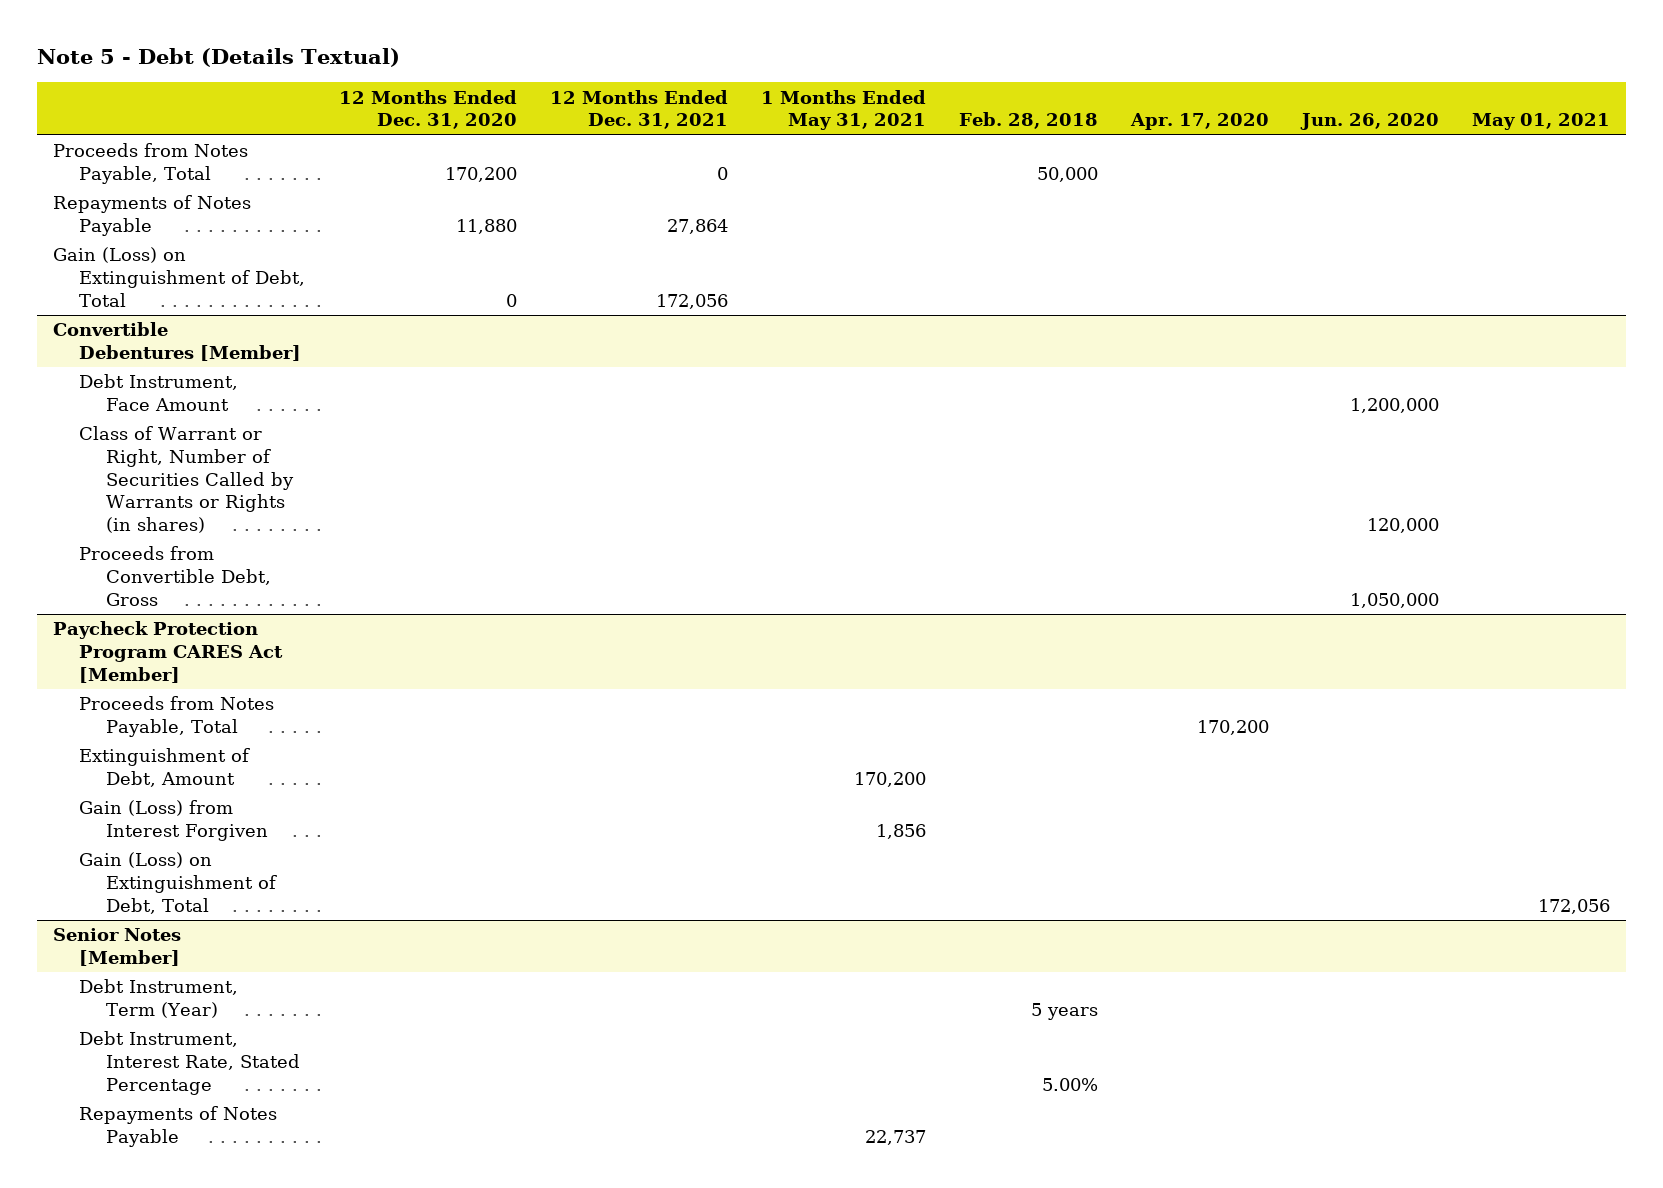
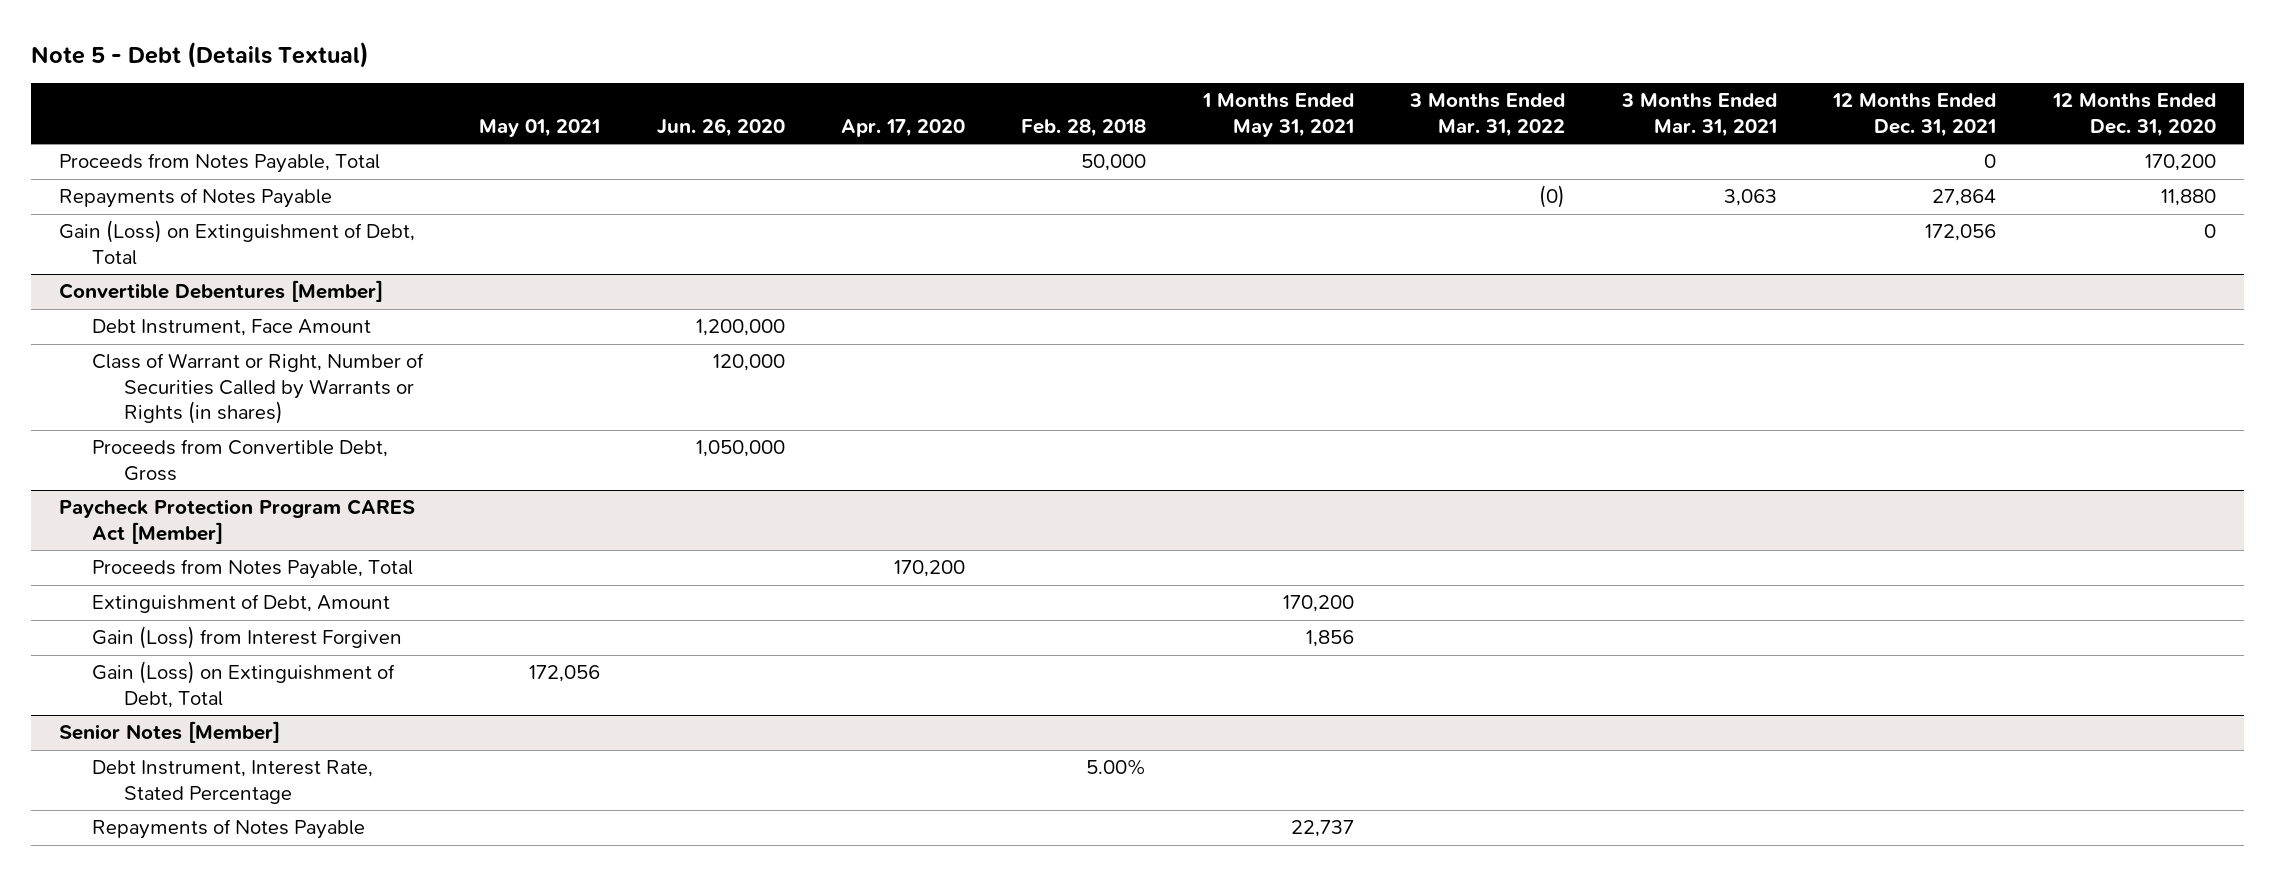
none -> [1409,93,1566,137] 3 Months Ended Mar. 31, 2022
none -> [1620,93,1777,137] 3 Months Ended Mar. 31, 2021
[79,979,239,1019] Debt Instrument, Term (Year) -> none

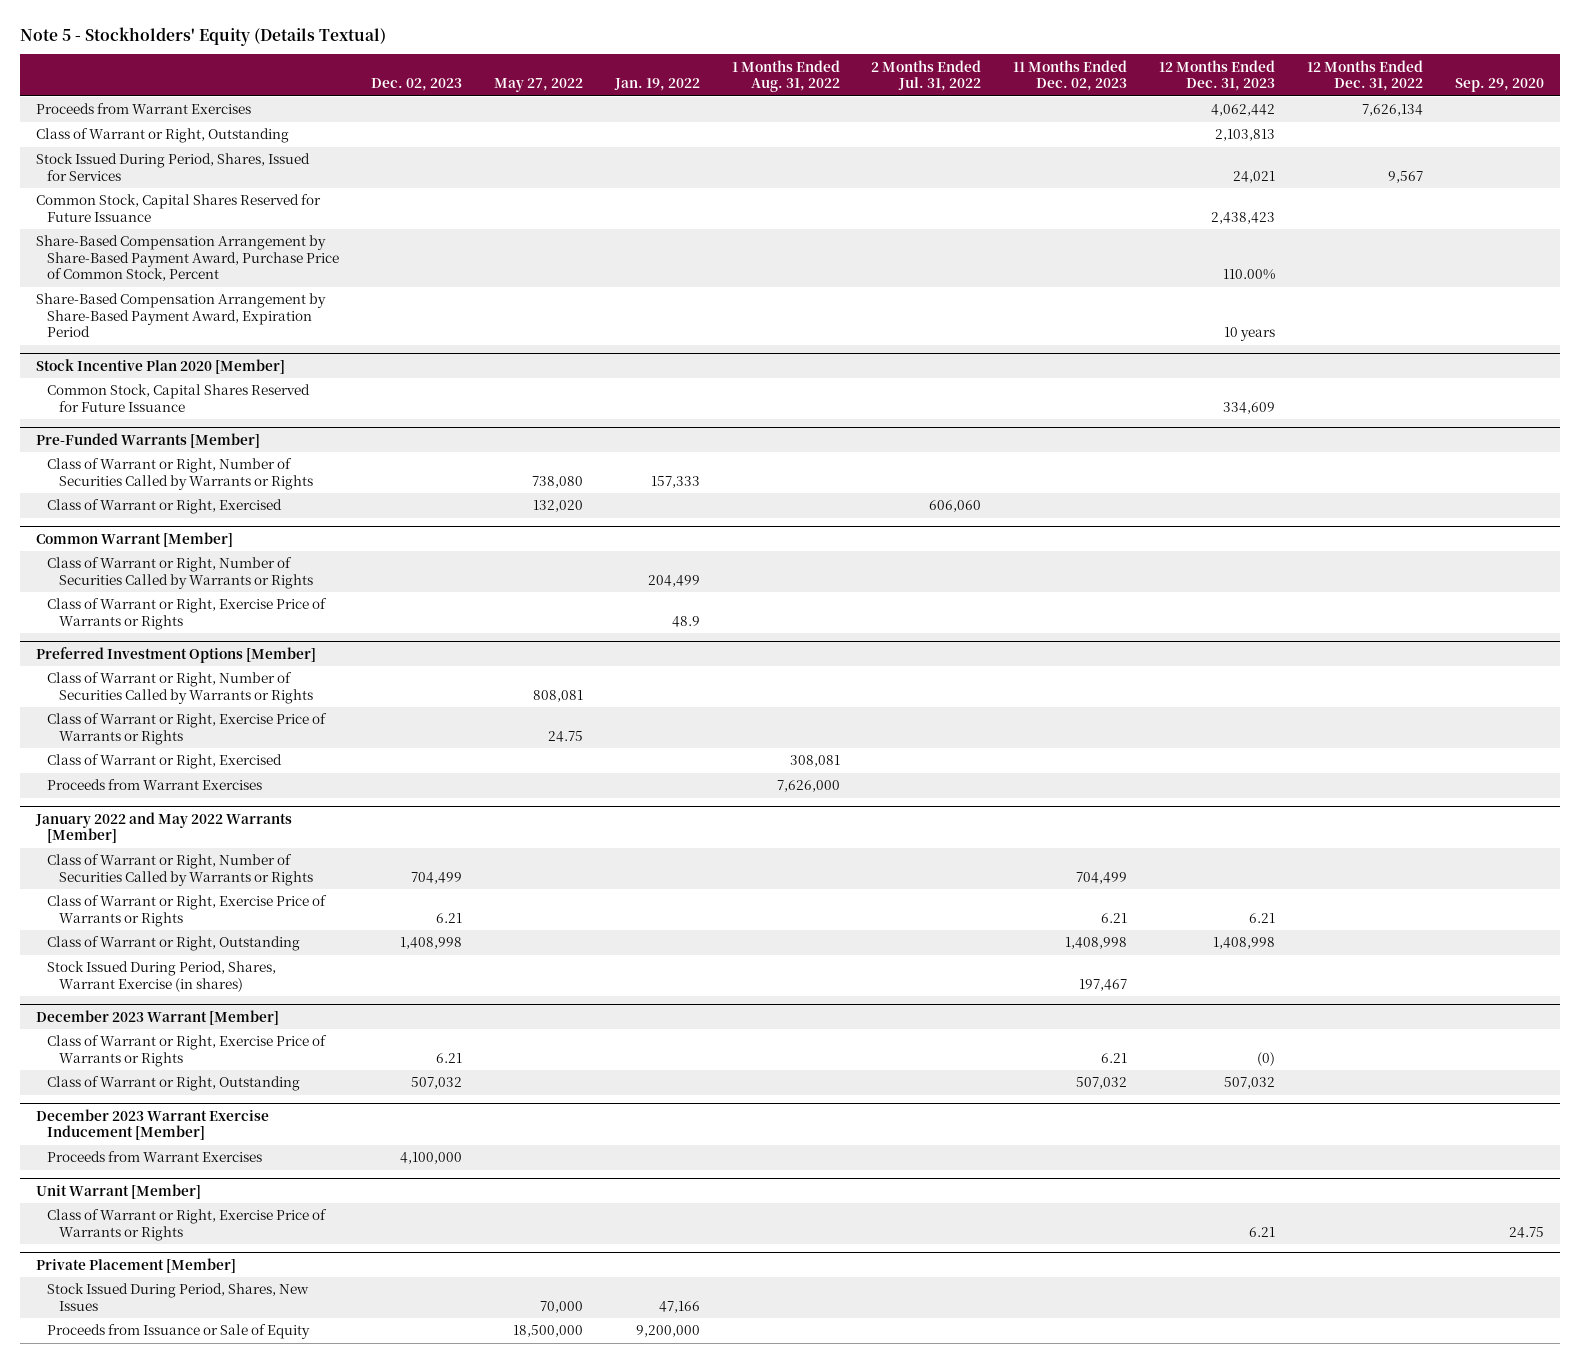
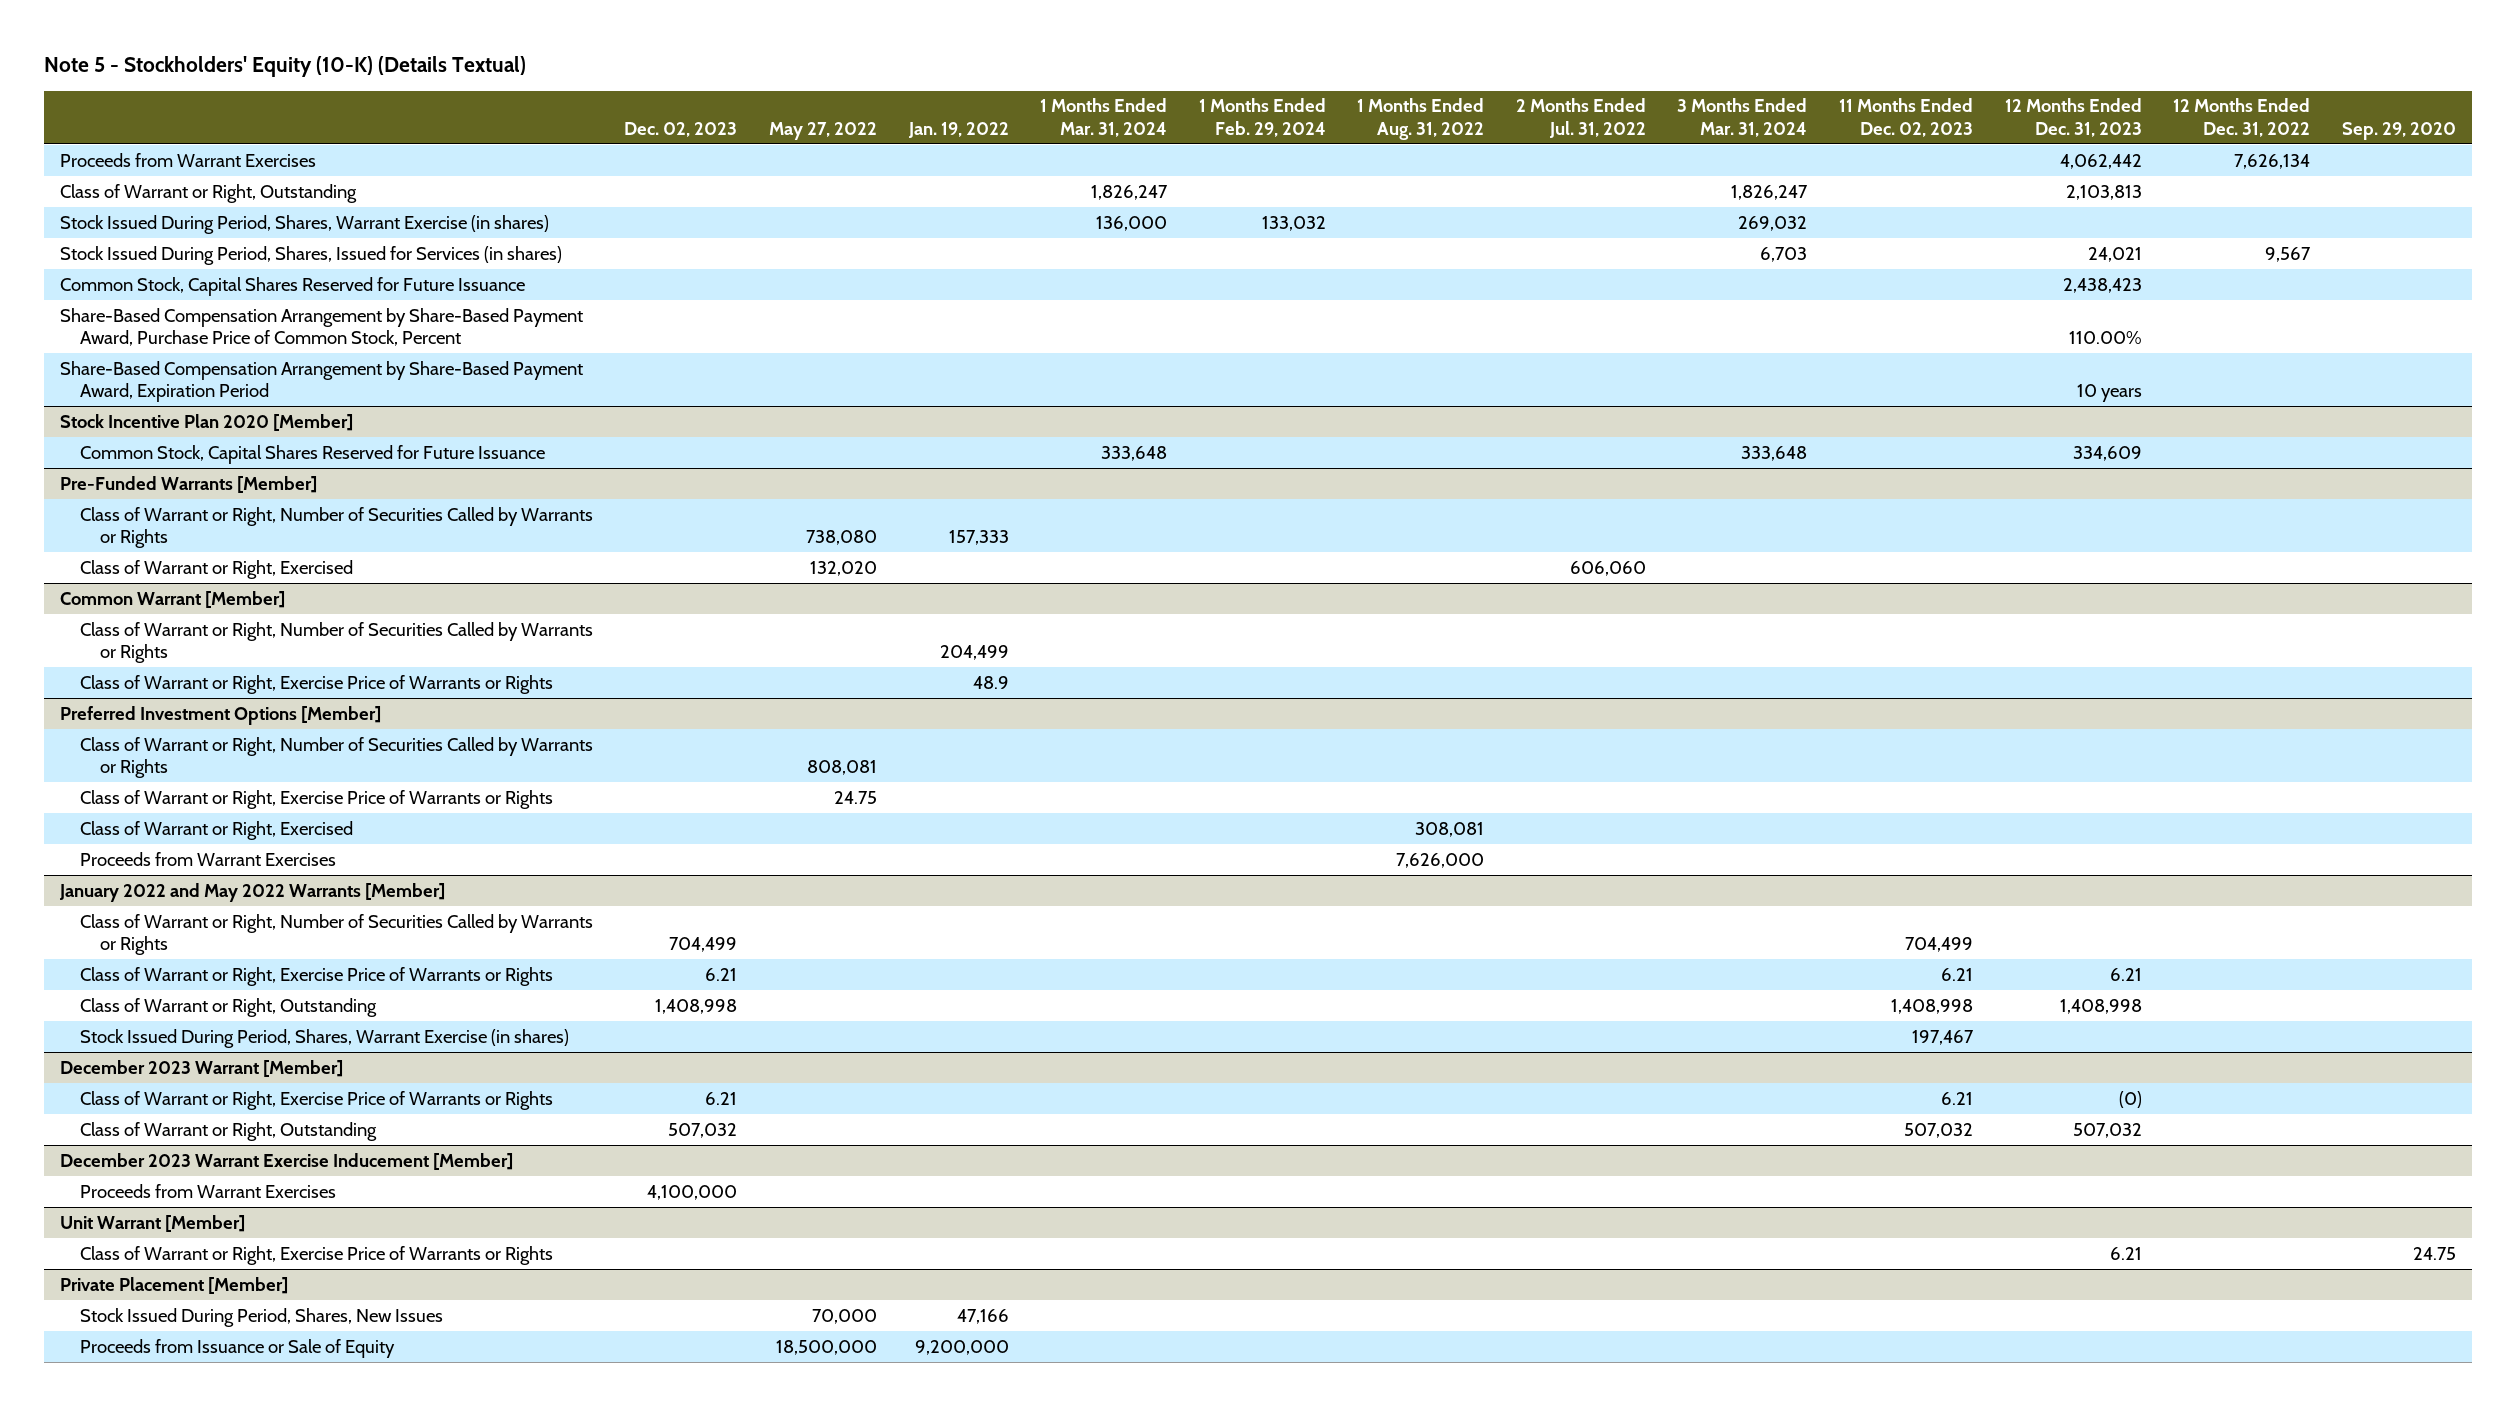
[19,26,386,46] Note 5 - Stockholders' Equity (Details Textual) -> [44,56,527,78] Note 5 - Stockholders' Equity (10-K) (Details Textual)
none -> [1040,98,1168,137] 1 Months Ended Mar. 31, 2024
none -> [1198,98,1326,137] 1 Months Ended Feb. 29, 2024
none -> [1677,98,1808,137] 3 Months Ended Mar. 31, 2024
none -> [59,214,549,234] Stock Issued During Period, Shares, Warrant Exercise (in shares)
[35,153,310,181] Stock Issued During Period, Shares, Issued for Services -> [59,245,562,265] Stock Issued During Period, Shares, Issued for Services (in shares)

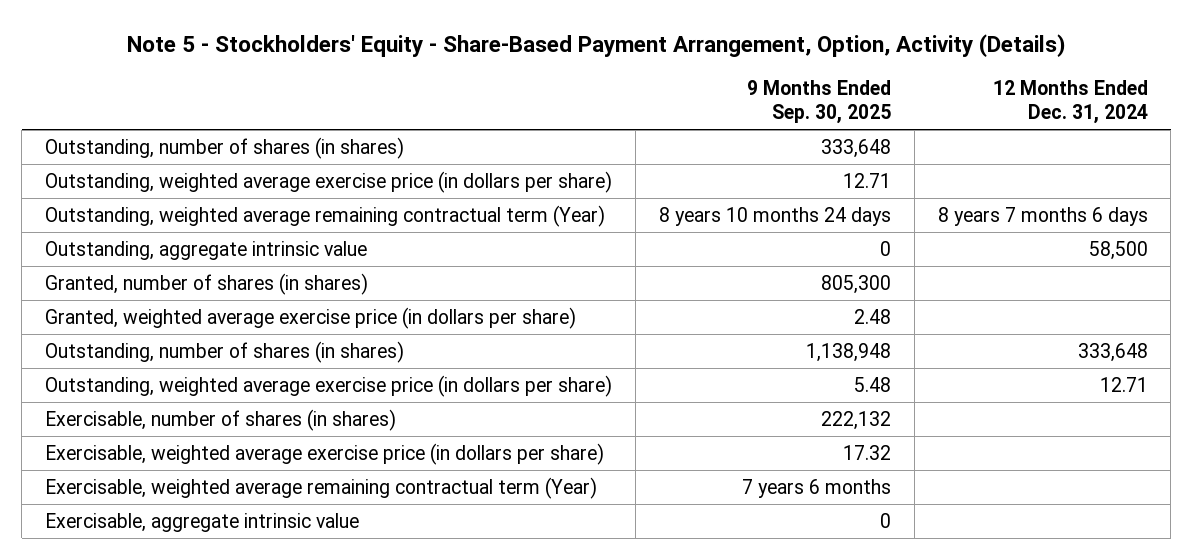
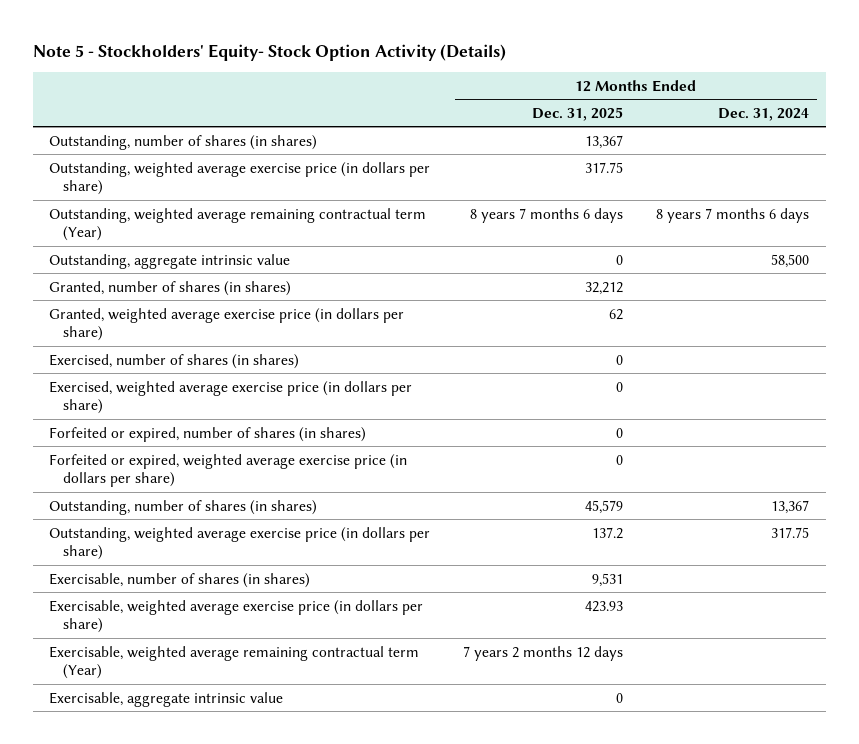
[127,33,1066,57] Note 5 - Stockholders' Equity - Share-Based Payment Arrangement, Option, Activity (Details) -> [32,43,506,61] Note 5 - Stockholders' Equity- Stock Option Activity (Details)
[746,80,891,125] 9 Months Ended Sep. 30, 2025 -> none
none -> [532,106,624,121] Dec. 31, 2025
none -> [49,353,300,369] Exercised, number of shares (in shares)
none -> [49,380,413,415] Exercised, weighted average exercise price (in dollars per share)
none -> [49,426,367,442] Forfeited or expired, number of shares (in shares)
none -> [49,453,408,488] Forfeited or expired, weighted average exercise price (in dollars per share)
[1077,343,1148,363] 333,648 -> [771,499,810,514] 13,367
[1099,377,1148,393] 12.71 -> [771,526,810,538] 317.75

